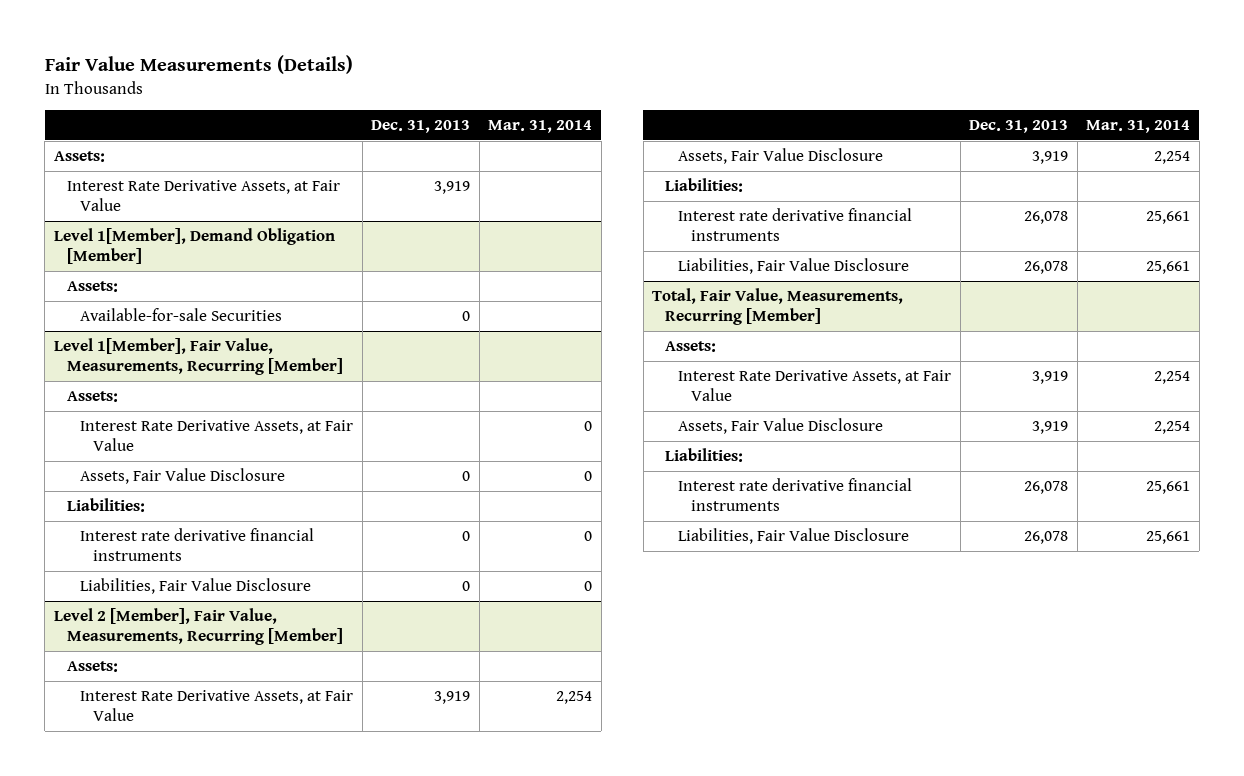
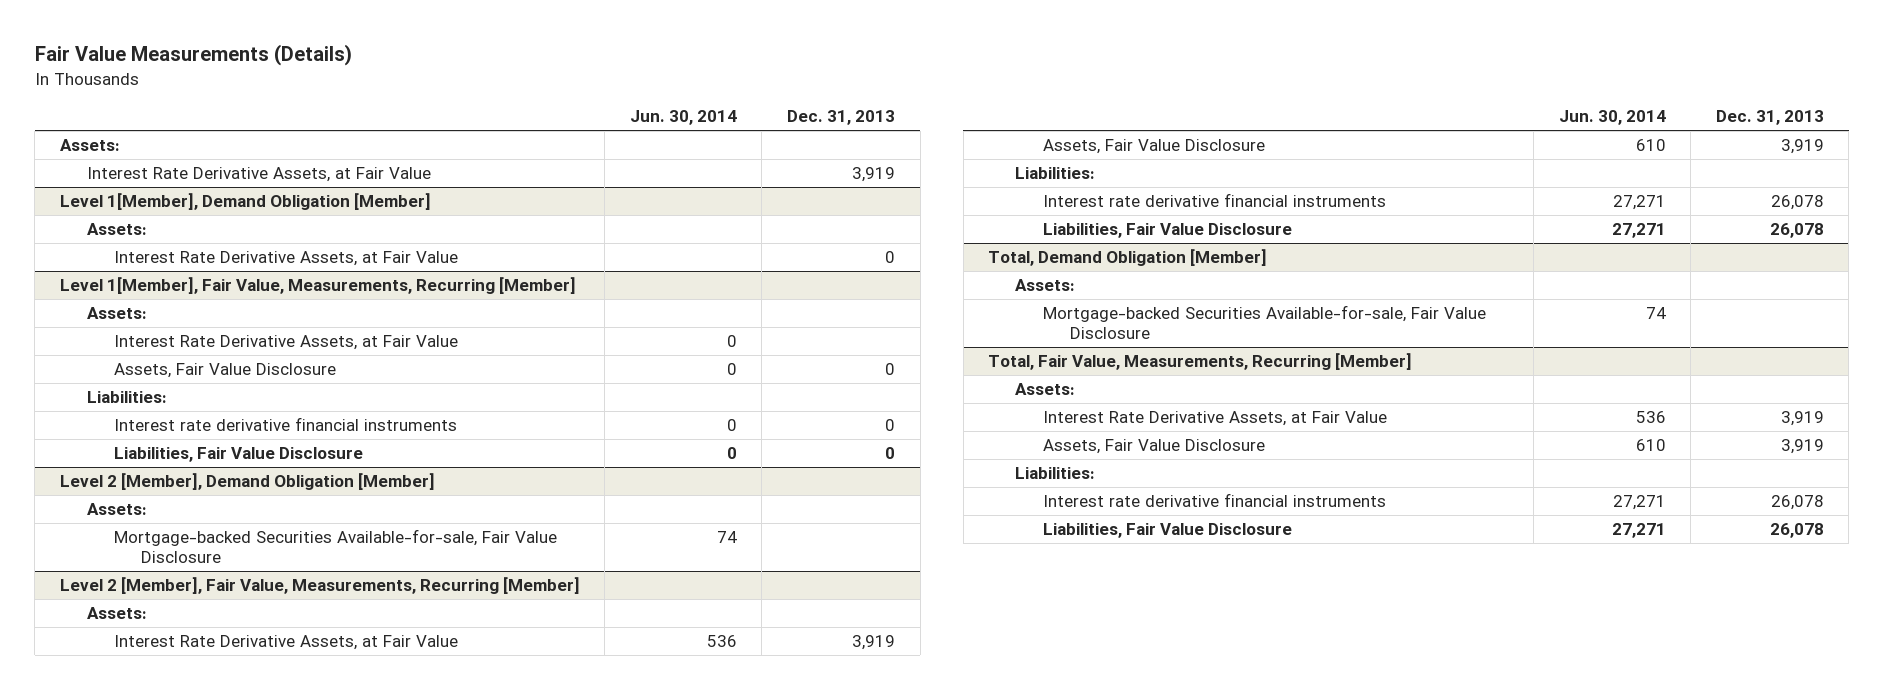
[488,120,593,134] Mar. 31, 2014 -> none
none -> [629,110,737,126] Jun. 30, 2014
[80,308,283,322] Available-for-sale Securities -> none
none -> [113,251,458,267] Interest Rate Derivative Assets, at Fair Value
none -> [59,473,435,491] Level 2 [Member], Demand Obligation [Member]
none -> [86,503,147,516] Assets:
none -> [113,529,557,564] Mortgage-backed Securities Available-for-sale, Fair Value Disclosure
none -> [988,249,1268,267] Total, Demand Obligation [Member]
none -> [1015,279,1076,292] Assets:
none -> [1042,305,1486,340] Mortgage-backed Securities Available-for-sale, Fair Value Disclosure

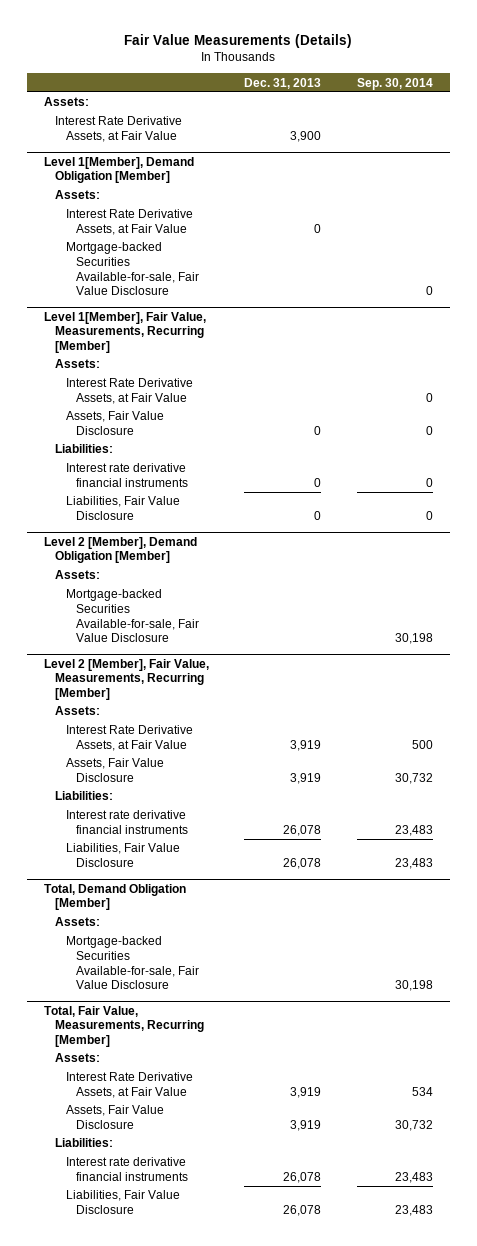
[629,110,737,126] Jun. 30, 2014 -> none
none -> [356,77,433,90] Sep. 30, 2014
[852,167,896,183] 3,919 -> [290,131,322,143] 3,900
none -> [65,242,200,296] Mortgage-backed Securities Available-for-sale, Fair Value Disclosure

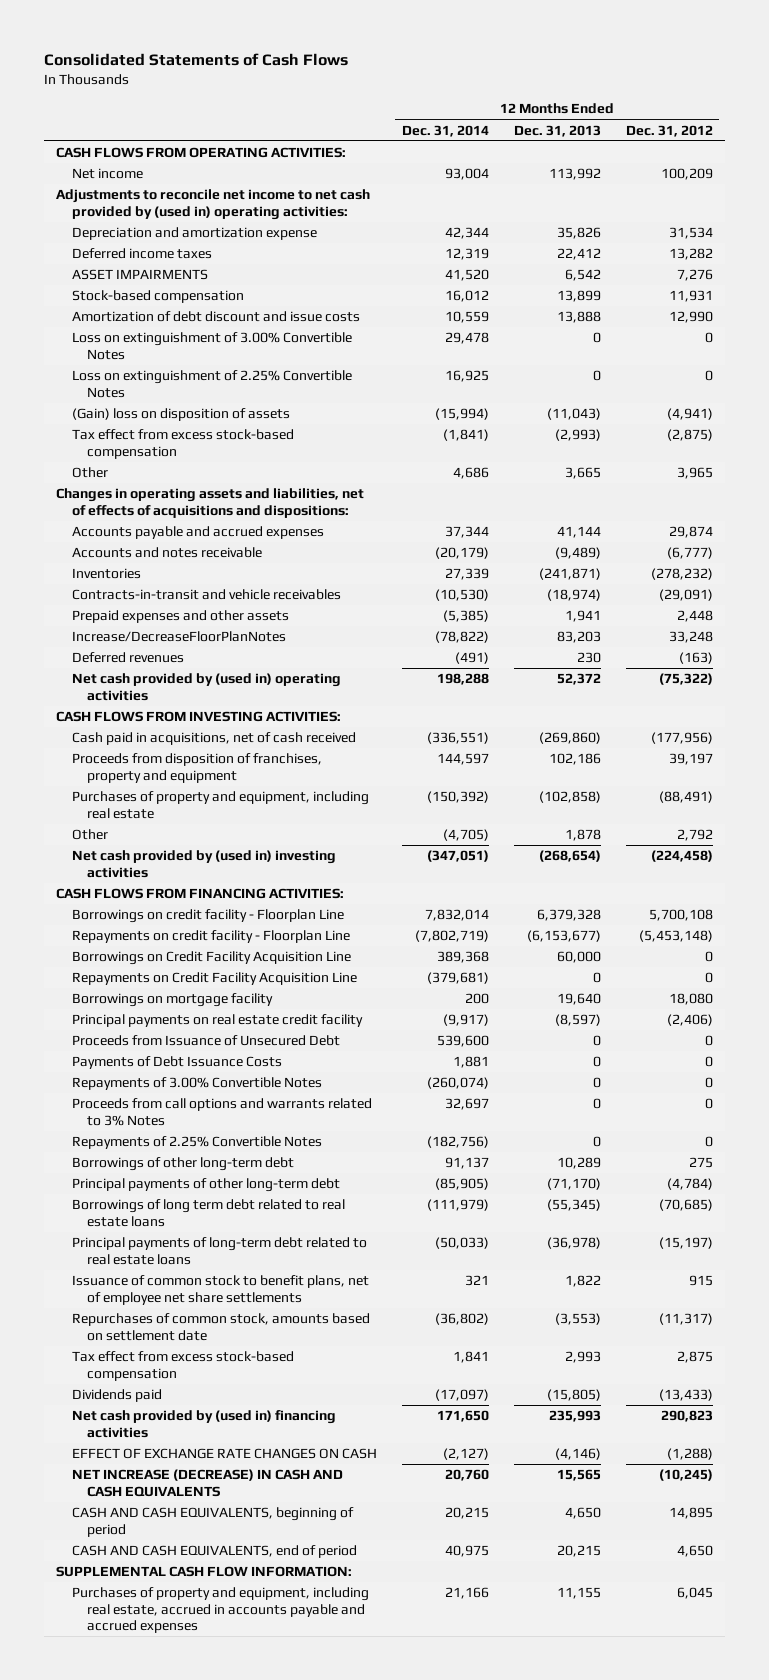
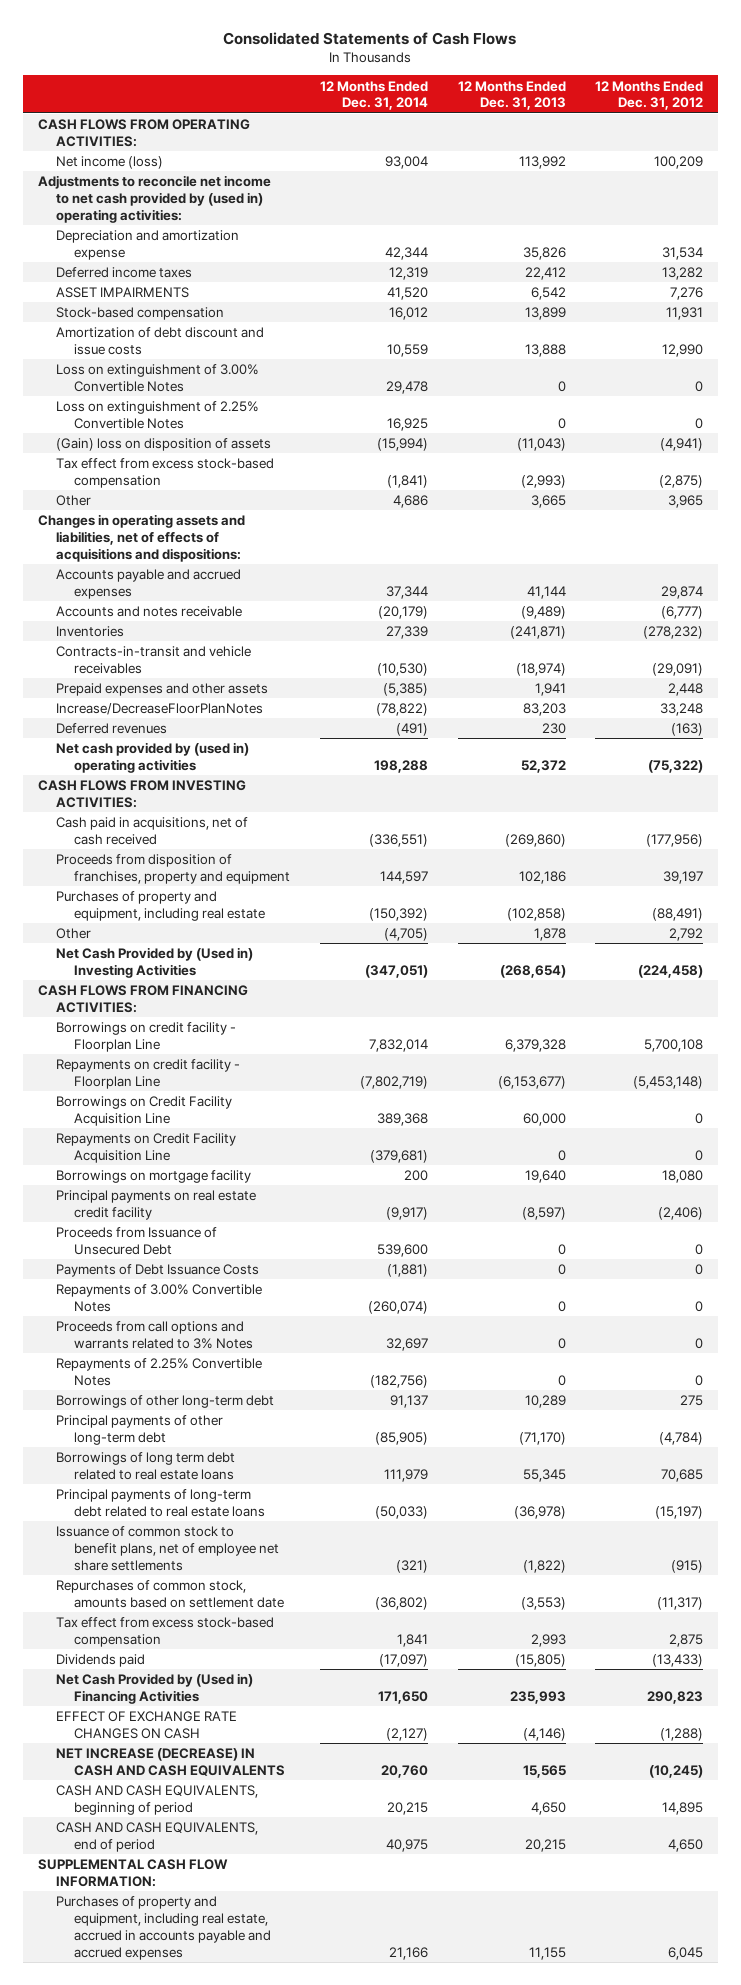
[71,168,143,180] Net income -> [56,156,164,170] Net income (loss)
[71,850,336,878] Net cash provided by (used in) investing activities -> [56,947,254,978] Net Cash Provided by (Used in) Investing Activities
[452,1056,489,1069] 1,881 -> [387,1264,429,1278] (1,881)
[426,1199,489,1212] (111,979) -> [384,1468,429,1482] 111,979
[546,1199,601,1212] (55,345) -> [522,1468,566,1482] 55,345
[658,1199,713,1212] (70,685) -> [661,1468,704,1482] 70,685
[464,1275,489,1287] 321 -> [396,1559,429,1573] (321)
[564,1275,601,1288] 1,822 -> [522,1559,566,1573] (1,822)
[688,1275,713,1287] 915 -> [671,1559,704,1573] (915)
[71,1410,336,1438] Net cash provided by (used in) financing activities -> [56,1673,254,1704] Net Cash Provided by (Used in) Financing Activities

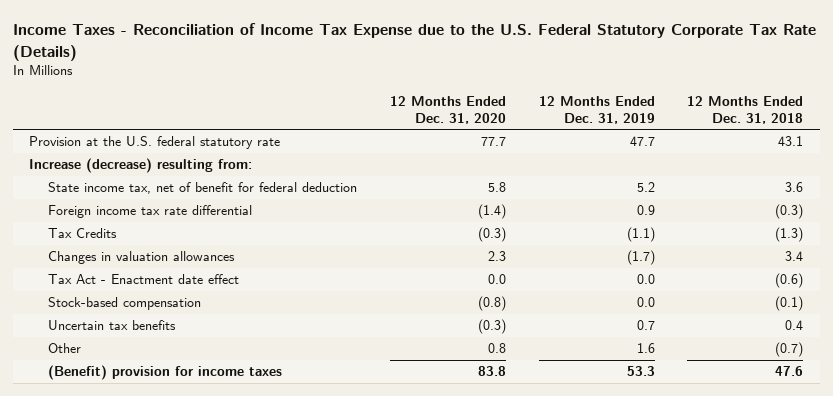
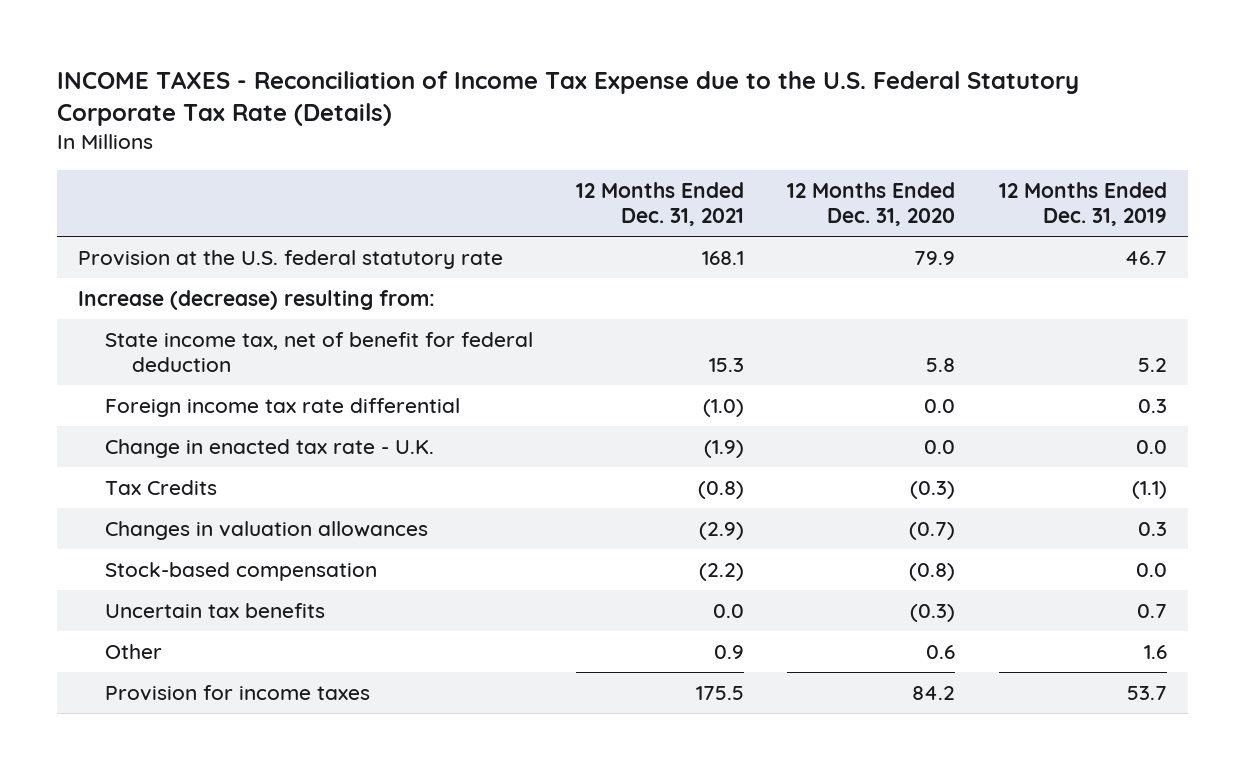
[13,22,817,61] Income Taxes - Reconciliation of Income Tax Expense due to the U.S. Federal Statutory Corporate Tax Rate (Details) -> [56,70,1079,127] INCOME TAXES - Reconciliation of Income Tax Expense due to the U.S. Federal Statutory Corporate Tax Rate (Details)
[687,95,804,124] 12 Months Ended Dec. 31, 2018 -> none
none -> [576,182,745,227] 12 Months Ended Dec. 31, 2021
[480,137,506,147] 77.7 -> [914,250,956,265] 79.9
[629,136,655,147] 47.7 -> [1124,250,1167,265] 46.7
[477,204,506,220] (1.4) -> [924,398,956,413] 0.0
[636,205,655,216] 0.9 -> [1137,398,1167,413] 0.3
none -> [105,438,435,458] Change in enacted tax rate - U.K.
[48,274,240,285] Tax Act - Enactment date effect -> none
[487,251,506,262] 2.3 -> [909,521,956,540] (0.7)
[626,250,655,266] (1.7) -> [1137,521,1167,536] 0.3
[487,343,506,354] 0.8 -> [926,644,956,659] 0.6
[48,365,283,381] (Benefit) provision for income taxes -> [105,684,371,701] Provision for income taxes
[477,366,506,377] 83.8 -> [912,685,956,700] 84.2
[626,366,655,377] 53.3 -> [1126,685,1167,700] 53.7

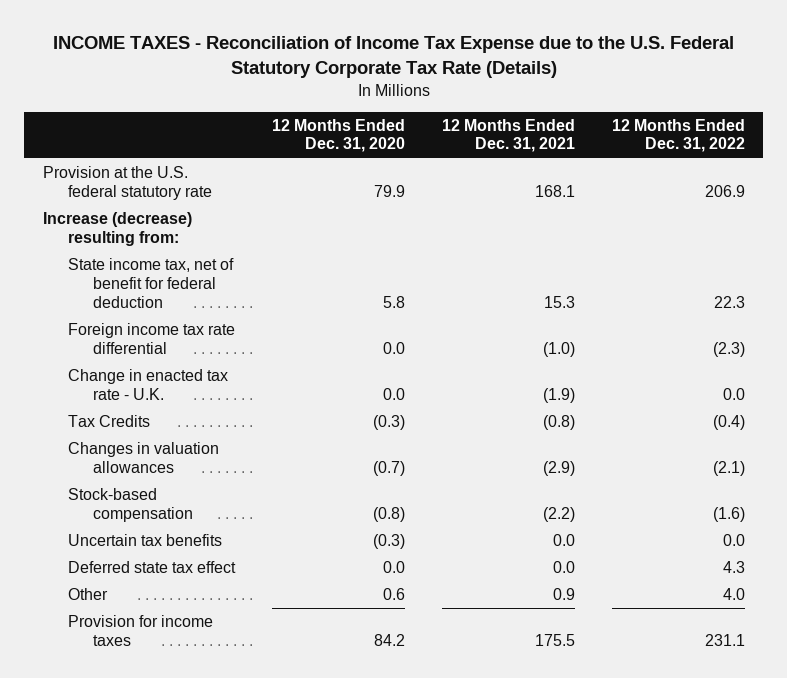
[998,182,1167,227] 12 Months Ended Dec. 31, 2019 -> none
none -> [611,118,745,153] 12 Months Ended Dec. 31, 2022
none -> [68,561,237,574] Deferred state tax effect

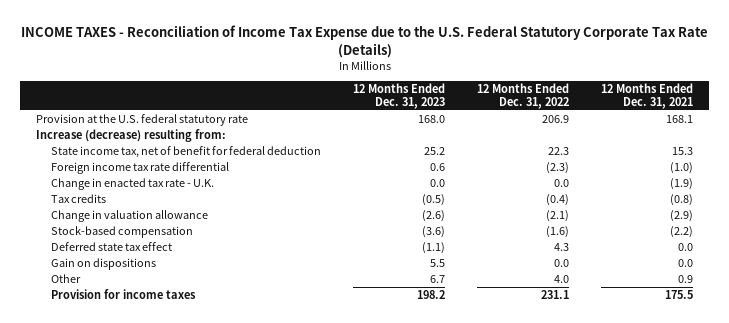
[271,118,405,153] 12 Months Ended Dec. 31, 2020 -> none
none -> [352,82,445,109] 12 Months Ended Dec. 31, 2023
[68,415,151,428] Tax Credits -> [50,193,106,203] Tax credits
[68,442,220,473] Changes in valuation allowances -> [50,209,208,222] Change in valuation allowance
[68,534,223,547] Uncertain tax benefits -> none
none -> [50,257,156,270] Gain on dispositions

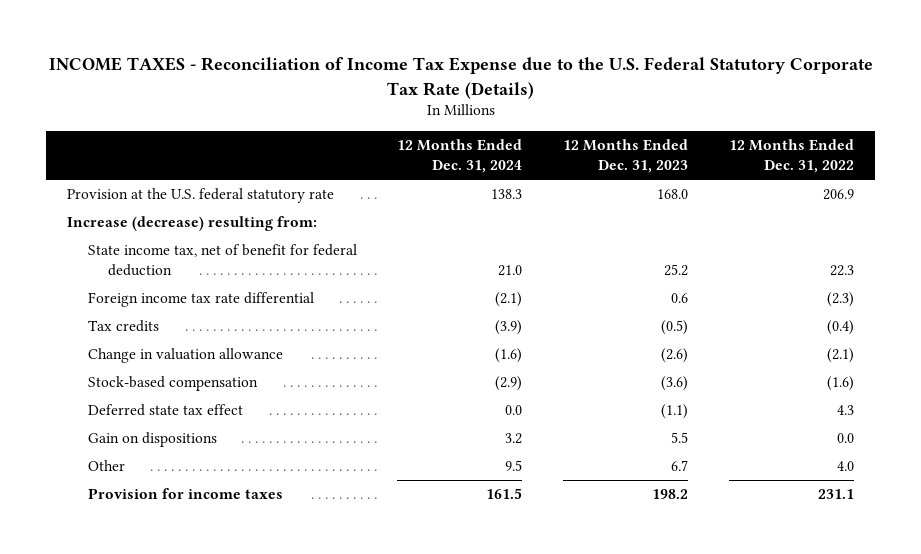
[600,82,693,109] 12 Months Ended Dec. 31, 2021 -> none
none -> [397,139,523,174] 12 Months Ended Dec. 31, 2024
[50,177,214,190] Change in enacted tax rate - U.K. -> none

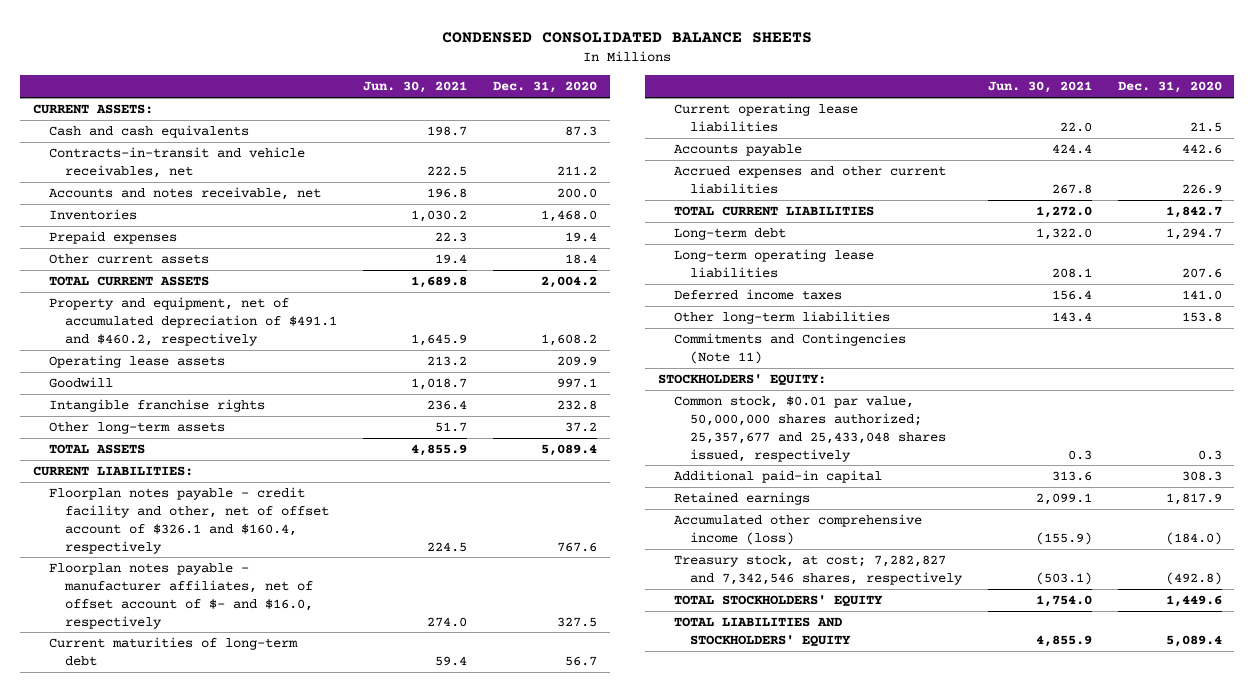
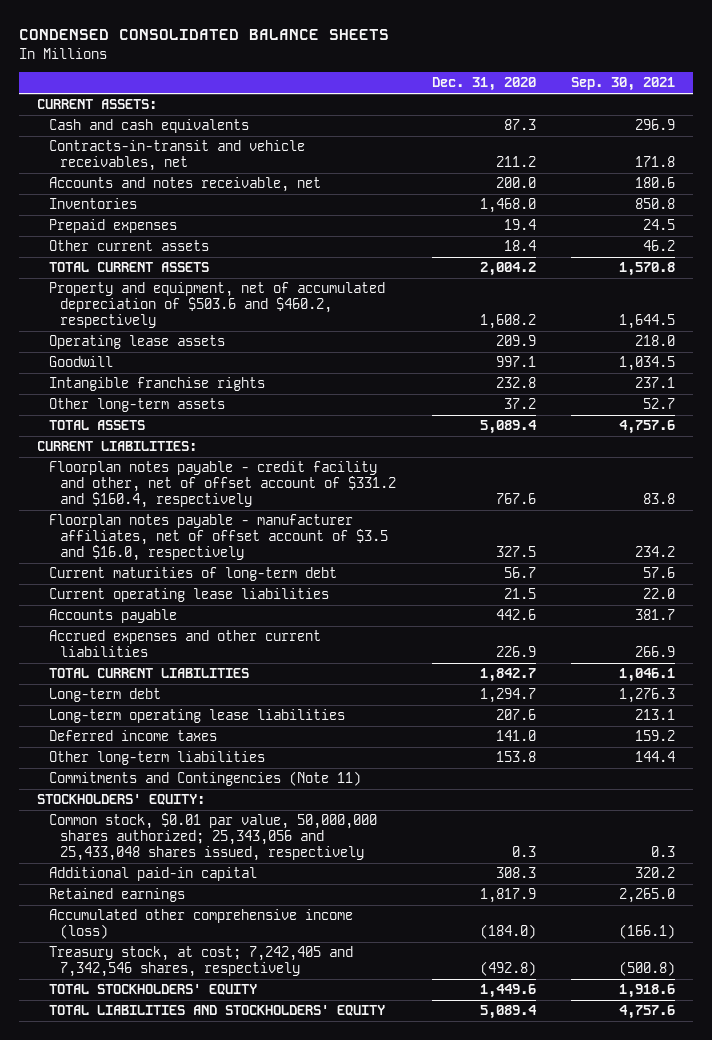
[363,81,468,94] Jun. 30, 2021 -> none
none -> [570,77,675,92] Sep. 30, 2021
[49,297,338,346] Property and equipment, net of accumulated depreciation of $491.1 and $460.2, respectively -> [48,282,385,329] Property and equipment, net of accumulated depreciation of $503.6 and $460.2, respectively
[49,487,330,554] Floorplan notes payable - credit facility and other, net of offset account of $326.1 and $160.4, respectively -> [48,461,397,509] Floorplan notes payable - credit facility and other, net of offset account of $331.2 and $160.4, respectively
[49,563,314,629] Floorplan notes payable - manufacturer affiliates, net of offset account of $- and $16.0, respectively -> [48,514,389,562] Floorplan notes payable - manufacturer affiliates, net of offset account of $3.5 and $16.0, respectively
[674,396,947,462] Common stock, $0.01 par value, 50,000,000 shares authorized; 25,357,677 and 25,433,048 shares issued, respectively -> [48,813,377,862] Common stock, $0.01 par value, 50,000,000 shares authorized; 25,343,056 and 25,433,048 shares issued, respectively
[674,555,964,585] Treasury stock, at cost; 7,282,827 and 7,342,546 shares, respectively -> [48,946,353,978] Treasury stock, at cost; 7,242,405 and 7,342,546 shares, respectively

